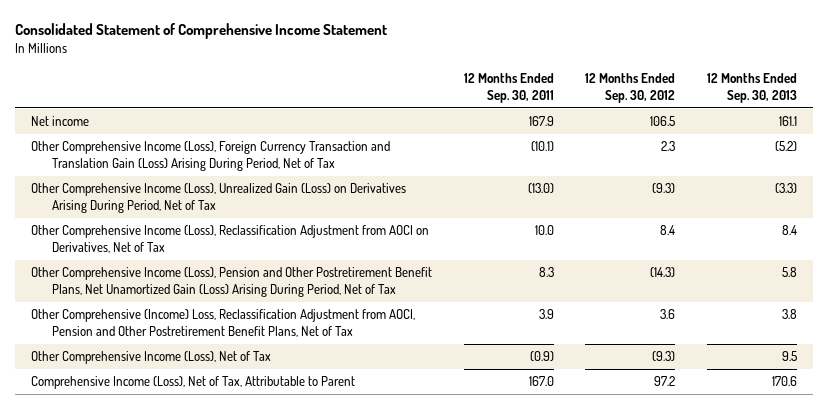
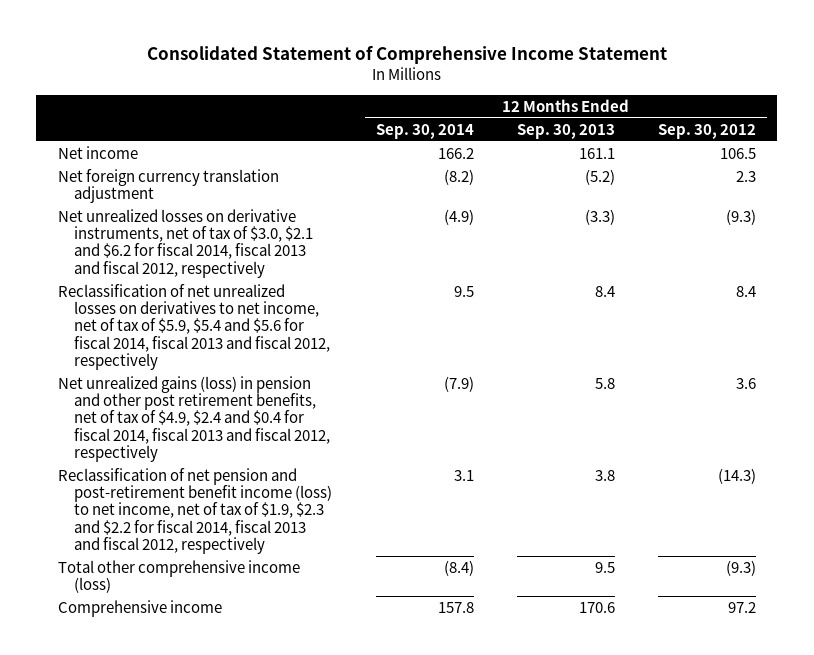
[463,73,554,104] 12 Months Ended Sep. 30, 2011 -> none
none -> [375,123,474,139] Sep. 30, 2014
[30,141,390,172] Other Comprehensive Income (Loss), Foreign Currency Transaction and Translation Gain (Loss) Arising During Period, Net of Tax -> [57,168,279,204] Net foreign currency translation adjustment
[30,183,406,214] Other Comprehensive Income (Loss), Unrealized Gain (Loss) on Derivatives Arising During Period, Net of Tax -> [57,208,314,278] Net unrealized losses on derivative instruments, net of tax of $3.0, $2.1 and $6.2 for fiscal 2014, fiscal 2013 and fiscal 2012, respectively
[30,225,429,254] Other Comprehensive Income (Loss), Reclassification Adjustment from AOCI on Derivatives, Net of Tax -> [57,283,331,370] Reclassification of net unrealized losses on derivatives to net income, net of tax of $5.9, $5.4 and $5.6 for fiscal 2014, fiscal 2013 and fiscal 2012, respectively
[30,267,432,298] Other Comprehensive Income (Loss), Pension and Other Postretirement Benefit Plans, Net Unamortized Gain (Loss) Arising During Period, Net of Tax -> [57,375,331,462] Net unrealized gains (loss) in pension and other post retirement benefits, net of tax of $4.9, $2.4 and $0.4 for fiscal 2014, fiscal 2013 and fiscal 2012, respectively
[650,267,676,278] (14.3) -> [735,377,756,389] 3.6
[30,309,415,338] Other Comprehensive (Income) Loss, Reclassification Adjustment from AOCI, Pension and Other Postretirement Benefit Plans, Net of Tax -> [57,467,333,554] Reclassification of net pension and post-retirement benefit income (loss) to net income, net of tax of $1.9, $2.3 and $2.2 for fiscal 2014, fiscal 2013 and fiscal 2012, respectively
[660,309,676,320] 3.6 -> [717,467,756,484] (14.3)
[30,351,271,365] Other Comprehensive Income (Loss), Net of Tax -> [57,559,300,594] Total other comprehensive income (loss)
[30,376,355,390] Comprehensive Income (Loss), Net of Tax, Attributable to Parent -> [57,599,222,617] Comprehensive income

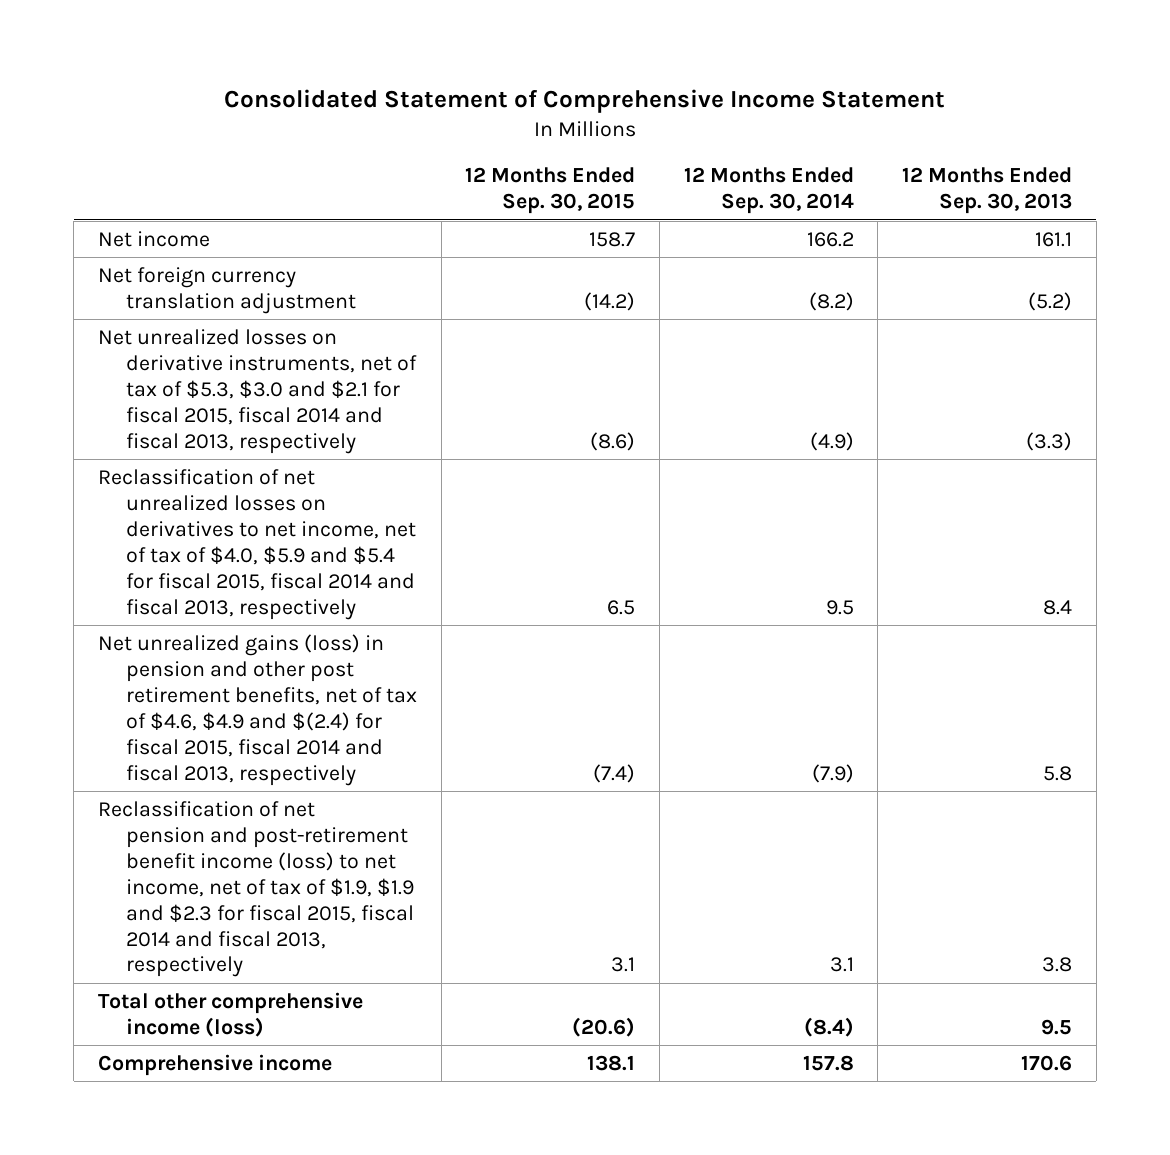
[657,123,756,139] Sep. 30, 2012 -> none
none -> [465,167,636,215] 12 Months Ended Sep. 30, 2015
[57,208,314,278] Net unrealized losses on derivative instruments, net of tax of $3.0, $2.1 and $6.2 for fiscal 2014, fiscal 2013 and fiscal 2012, respectively -> [98,328,418,454] Net unrealized losses on derivative instruments, net of tax of $5.3, $3.0 and $2.1 for fiscal 2015, fiscal 2014 and fiscal 2013, respectively
[57,283,331,370] Reclassification of net unrealized losses on derivatives to net income, net of tax of $5.9, $5.4 and $5.6 for fiscal 2014, fiscal 2013 and fiscal 2012, respectively -> [98,468,417,620] Reclassification of net unrealized losses on derivatives to net income, net of tax of $4.0, $5.9 and $5.4 for fiscal 2015, fiscal 2014 and fiscal 2013, respectively
[57,375,331,462] Net unrealized gains (loss) in pension and other post retirement benefits, net of tax of $4.9, $2.4 and $0.4 for fiscal 2014, fiscal 2013 and fiscal 2012, respectively -> [98,633,418,786] Net unrealized gains (loss) in pension and other post retirement benefits, net of tax of $4.6, $4.9 and $(2.4) for fiscal 2015, fiscal 2014 and fiscal 2013, respectively
[57,467,333,554] Reclassification of net pension and post-retirement benefit income (loss) to net income, net of tax of $1.9, $2.3 and $2.2 for fiscal 2014, fiscal 2013 and fiscal 2012, respectively -> [98,800,415,978] Reclassification of net pension and post-retirement benefit income (loss) to net income, net of tax of $1.9, $1.9 and $2.3 for fiscal 2015, fiscal 2014 and fiscal 2013, respectively

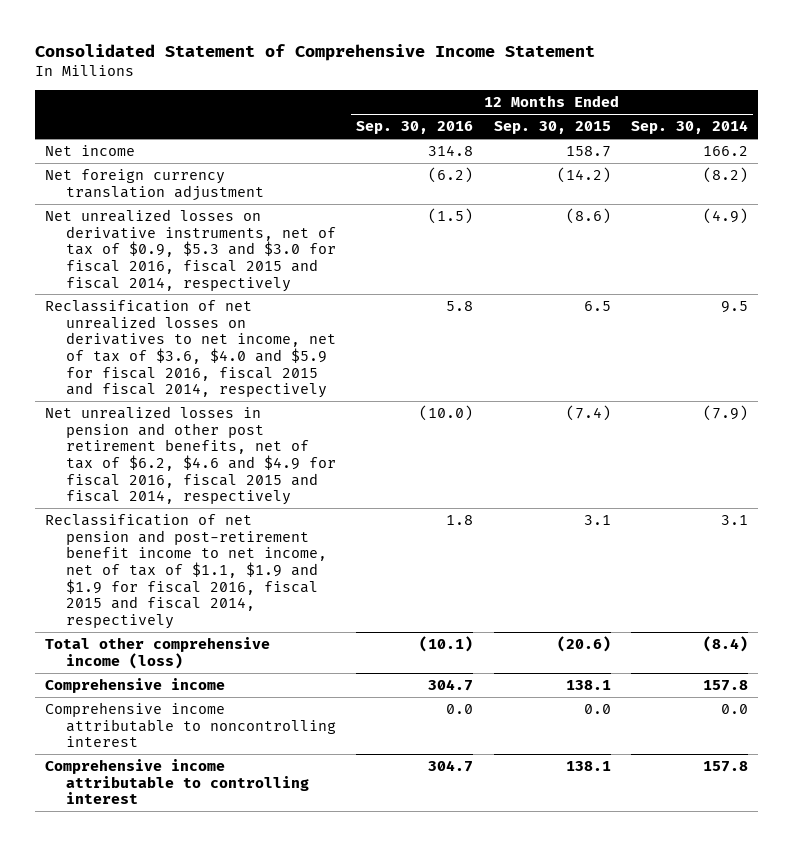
[901,167,1072,215] 12 Months Ended Sep. 30, 2013 -> none
none -> [356,121,474,135] Sep. 30, 2016
[98,328,418,454] Net unrealized losses on derivative instruments, net of tax of $5.3, $3.0 and $2.1 for fiscal 2015, fiscal 2014 and fiscal 2013, respectively -> [44,208,337,292] Net unrealized losses on derivative instruments, net of tax of $0.9, $5.3 and $3.0 for fiscal 2016, fiscal 2015 and fiscal 2014, respectively
[98,468,417,620] Reclassification of net unrealized losses on derivatives to net income, net of tax of $4.0, $5.9 and $5.4 for fiscal 2015, fiscal 2014 and fiscal 2013, respectively -> [44,299,337,399] Reclassification of net unrealized losses on derivatives to net income, net of tax of $3.6, $4.0 and $5.9 for fiscal 2016, fiscal 2015 and fiscal 2014, respectively
[98,633,418,786] Net unrealized gains (loss) in pension and other post retirement benefits, net of tax of $4.6, $4.9 and $(2.4) for fiscal 2015, fiscal 2014 and fiscal 2013, respectively -> [44,405,337,506] Net unrealized losses in pension and other post retirement benefits, net of tax of $6.2, $4.6 and $4.9 for fiscal 2016, fiscal 2015 and fiscal 2014, respectively
[98,800,415,978] Reclassification of net pension and post-retirement benefit income (loss) to net income, net of tax of $1.9, $1.9 and $2.3 for fiscal 2015, fiscal 2014 and fiscal 2013, respectively -> [44,513,328,629] Reclassification of net pension and post-retirement benefit income to net income, net of tax of $1.1, $1.9 and $1.9 for fiscal 2016, fiscal 2015 and fiscal 2014, respectively
none -> [44,701,337,748] Comprehensive income attributable to noncontrolling interest
none -> [44,758,310,805] Comprehensive income attributable to controlling interest

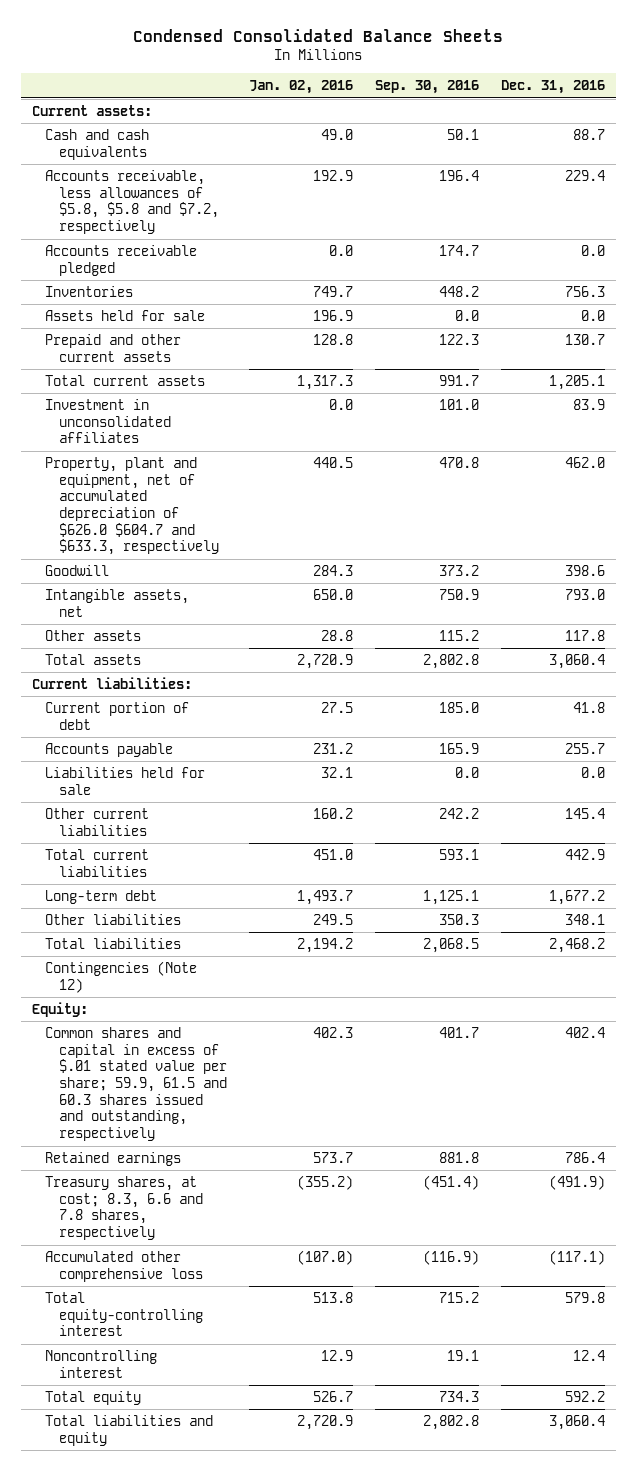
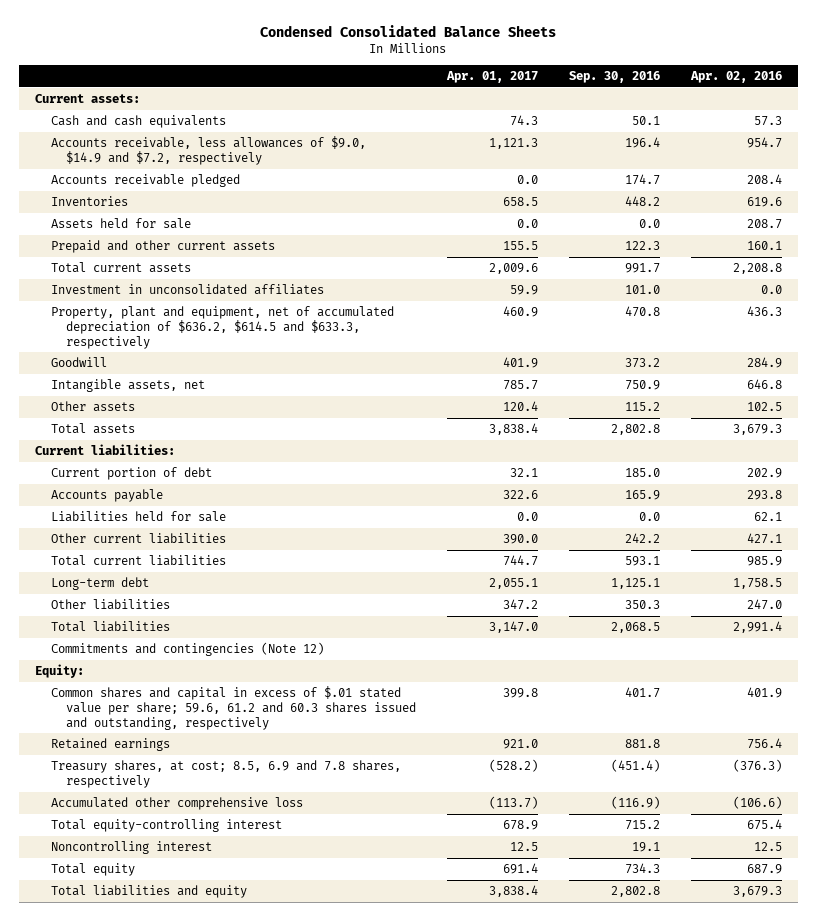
[248,80,353,95] Jan. 02, 2016 -> none
[500,80,605,95] Dec. 31, 2016 -> none
none -> [446,71,539,84] Apr. 01, 2017
none -> [690,71,783,84] Apr. 02, 2016
[45,169,219,234] Accounts receivable, less allowances of $5.8, $5.8 and $7.2, respectively -> [50,135,366,165] Accounts receivable, less allowances of $9.0, $14.9 and $7.2, respectively
[45,456,219,556] Property, plant and equipment, net of accumulated depreciation of $626.0 $604.7 and $633.3, respectively -> [50,305,394,349] Property, plant and equipment, net of accumulated depreciation of $636.2, $614.5 and $633.3, respectively
[45,960,198,993] Contingencies (Note 12) -> [50,641,324,656] Commitments and contingencies (Note 12)
[45,1026,227,1141] Common shares and capital in excess of $.01 stated value per share; 59.9, 61.5 and 60.3 shares issued and outstanding, respectively -> [50,685,417,730] Common shares and capital in excess of $.01 stated value per share; 59.6, 61.2 and 60.3 shares issued and outstanding, respectively
[45,1175,203,1240] Treasury shares, at cost; 8.3, 6.6 and 7.8 shares, respectively -> [50,759,401,788] Treasury shares, at cost; 8.5, 6.9 and 7.8 shares, respectively

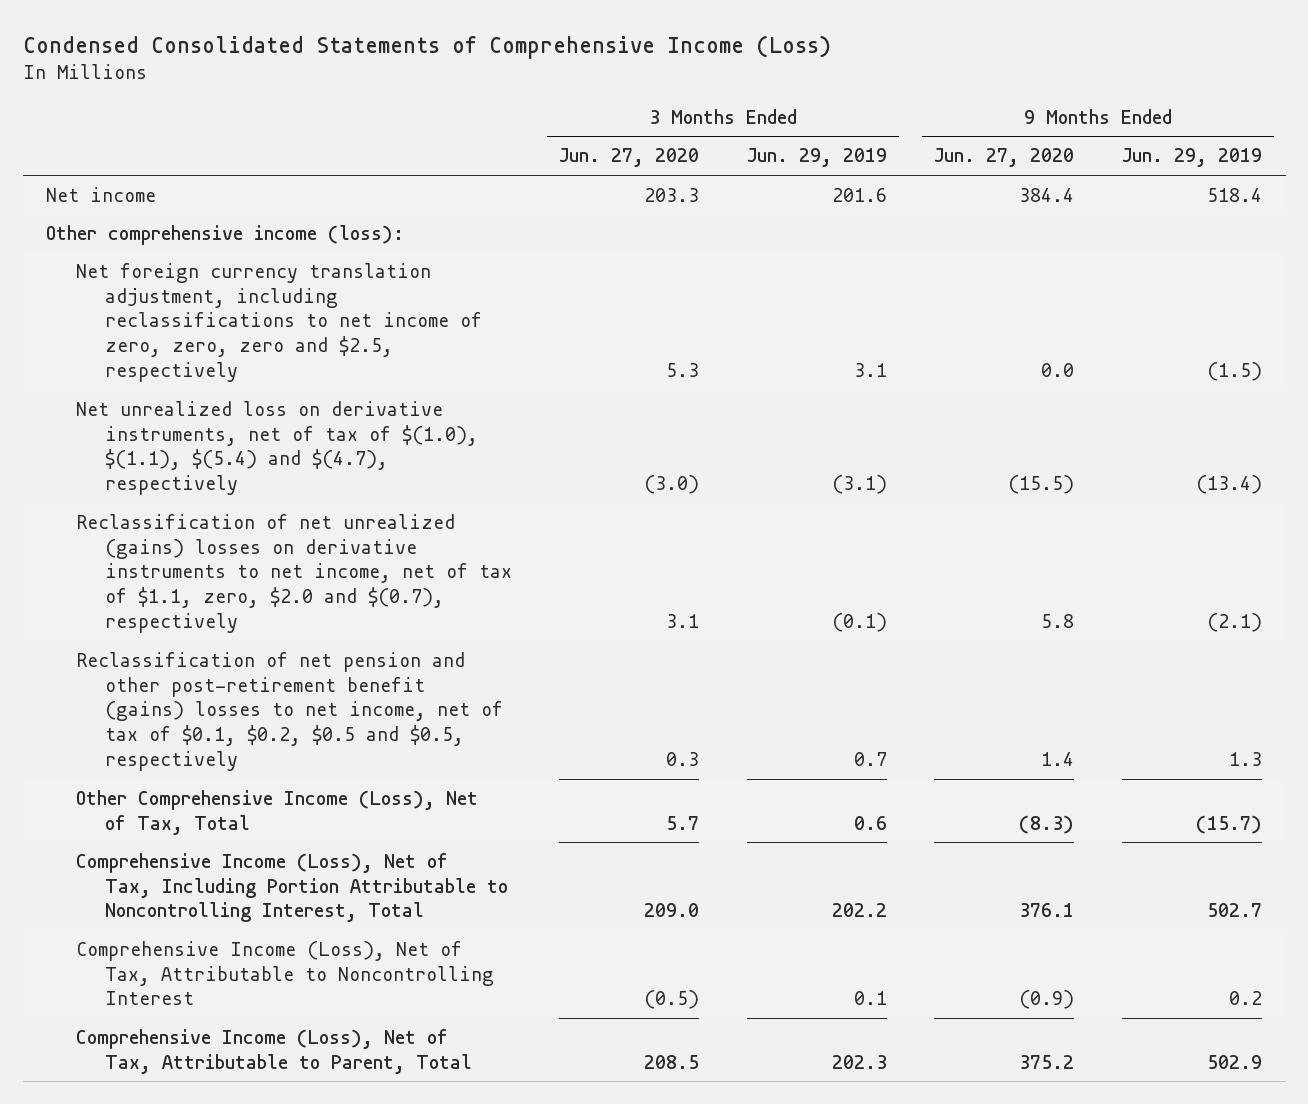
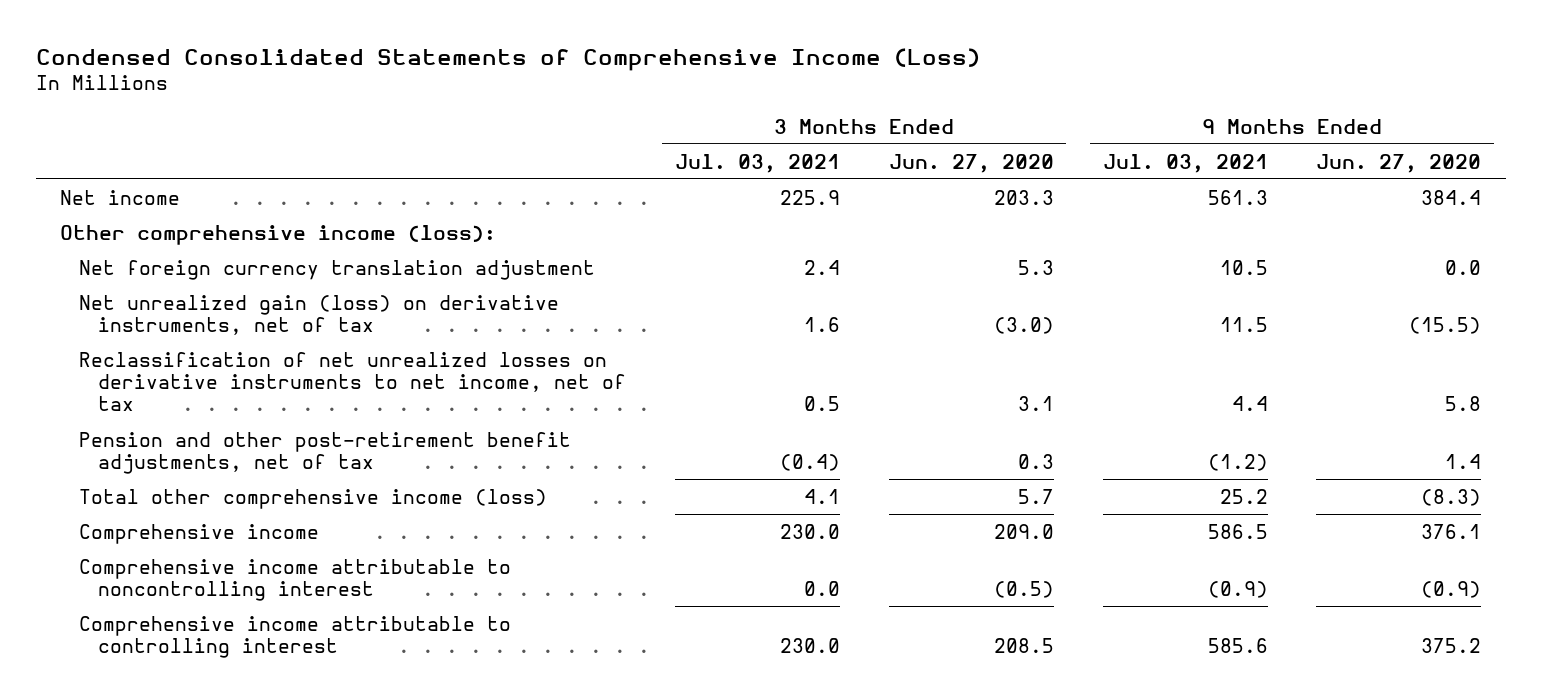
[746,148,887,168] Jun. 29, 2019 -> none
[1121,148,1262,168] Jun. 29, 2019 -> none
none -> [674,153,840,173] Jul. 03, 2021
none -> [1102,153,1268,173] Jul. 03, 2021
[75,262,482,383] Net foreign currency translation adjustment, including reclassifications to net income of zero, zero, zero and $2.5, respectively -> [78,259,595,280] Net foreign currency translation adjustment
[75,400,478,496] Net unrealized loss on derivative instruments, net of tax of $(1.0), $(1.1), $(5.4) and $(4.7), respectively -> [78,294,559,335] Net unrealized gain (loss) on derivative instruments, net of tax
[75,513,512,634] Reclassification of net unrealized (gains) losses on derivative instruments to net income, net of tax of $1.1, zero, $2.0 and $(0.7), respectively -> [78,351,626,412] Reclassification of net unrealized losses on derivative instruments to net income, net of tax
[75,651,503,772] Reclassification of net pension and other post-retirement benefit (gains) losses to net income, net of tax of $0.1, $0.2, $0.5 and $0.5, respectively -> [78,431,571,474] Pension and other post-retirement benefit adjustments, net of tax
[75,789,478,835] Other Comprehensive Income (Loss), Net of Tax, Total -> [78,488,547,509] Total other comprehensive income (loss)
[75,852,508,923] Comprehensive Income (Loss), Net of Tax, Including Portion Attributable to Noncontrolling Interest, Total -> [78,523,319,544] Comprehensive income
[75,940,494,1006] Comprehensive Income (Loss), Net of Tax, Attributable to Noncontrolling Interest -> [78,558,511,601] Comprehensive income attributable to noncontrolling interest
[75,1028,472,1074] Comprehensive Income (Loss), Net of Tax, Attributable to Parent, Total -> [78,615,511,658] Comprehensive income attributable to controlling interest

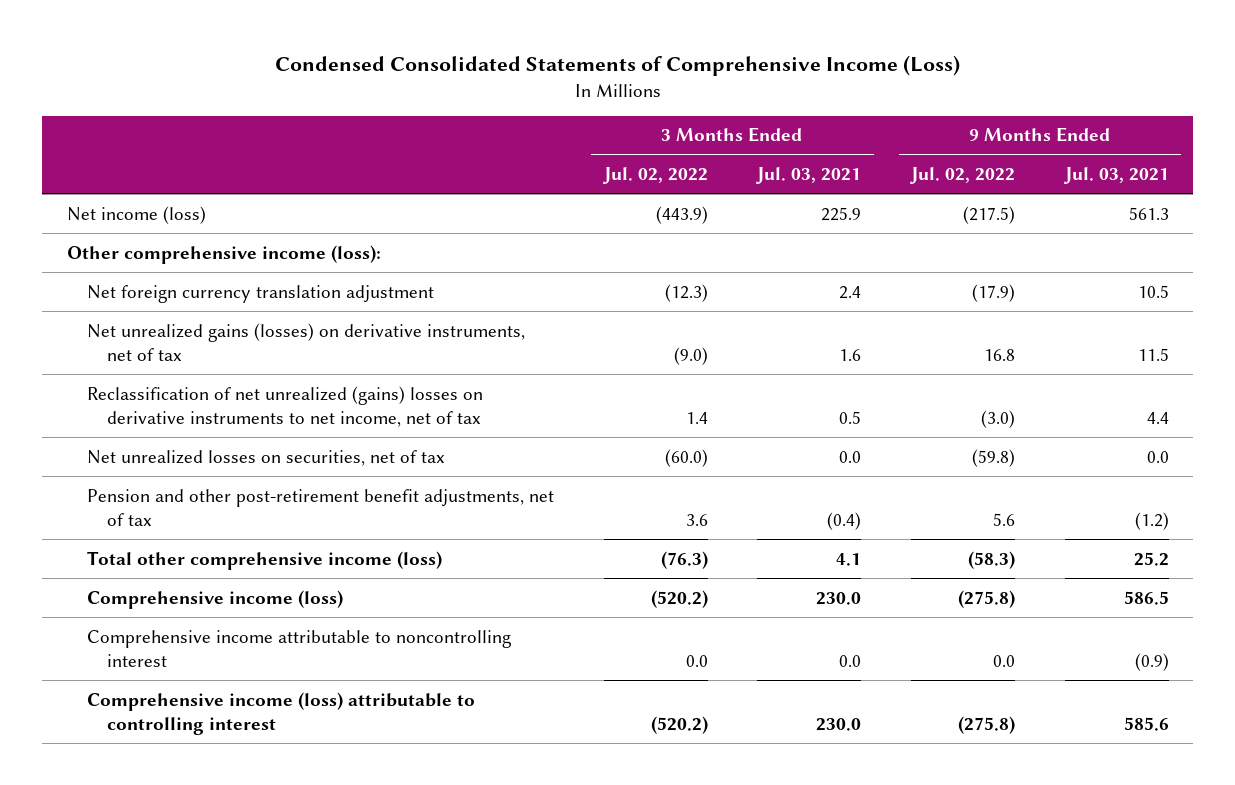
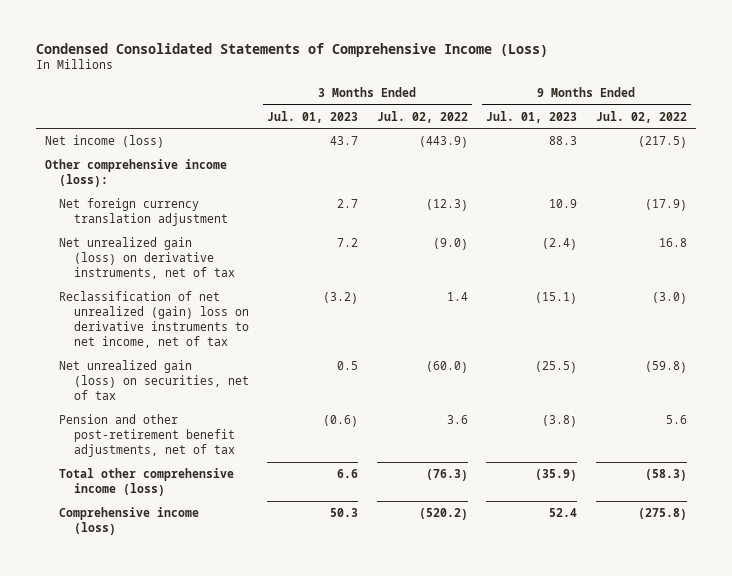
[756,166,862,184] Jul. 03, 2021 -> none
[1063,166,1169,184] Jul. 03, 2021 -> none
none -> [267,110,359,123] Jul. 01, 2023
none -> [486,110,578,123] Jul. 01, 2023
[86,322,525,361] Net unrealized gains (losses) on derivative instruments, net of tax -> [59,237,235,279] Net unrealized gain (loss) on derivative instruments, net of tax
[86,385,483,427] Reclassification of net unrealized (gains) losses on derivative instruments to net income, net of tax -> [59,291,249,348] Reclassification of net unrealized (gain) loss on derivative instruments to net income, net of tax
[86,449,445,466] Net unrealized losses on securities, net of tax -> [59,360,249,400] Net unrealized gain (loss) on securities, net of tax
[86,629,511,667] Comprehensive income attributable to noncontrolling interest -> none
[86,691,475,735] Comprehensive income (loss) attributable to controlling interest -> none

